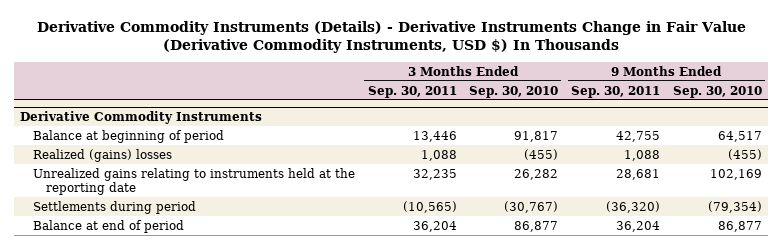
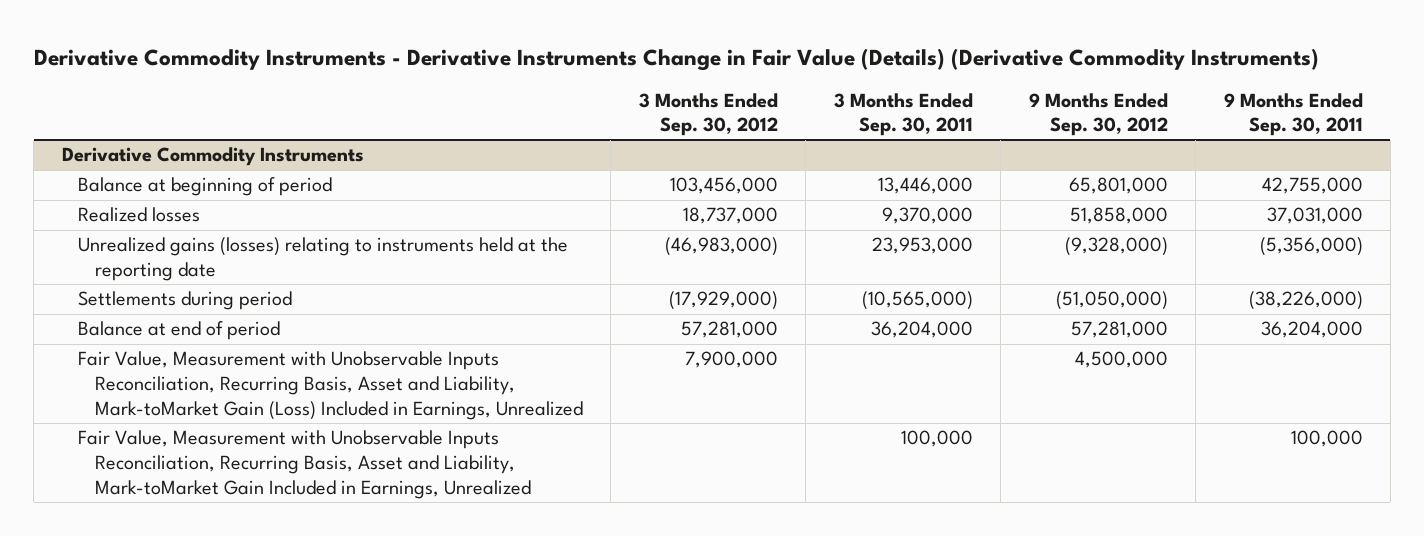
[36,20,746,54] Derivative Commodity Instruments (Details) - Derivative Instruments Change in Fair Value (Derivative Commodity Instruments, USD $) In Thousands -> [33,48,1319,72] Derivative Commodity Instruments - Derivative Instruments Change in Fair Value (Details) (Derivative Commodity Instruments)
[469,85,559,98] Sep. 30, 2010 -> none
[672,85,762,98] Sep. 30, 2010 -> none
none -> [638,92,778,137] 3 Months Ended Sep. 30, 2012
none -> [1028,92,1168,137] 9 Months Ended Sep. 30, 2012
[412,130,457,142] 13,446 -> [877,177,973,195] 13,446,000
[615,130,660,142] 42,755 -> [1261,177,1363,195] 42,755,000
[32,148,172,162] Realized (gains) losses -> [78,207,201,223] Realized losses
[420,149,457,161] 1,088 -> [881,207,973,225] 9,370,000
[623,149,660,161] 1,088 -> [1266,207,1363,225] 37,031,000
[32,167,355,196] Unrealized gains relating to instruments held at the reporting date -> [78,237,569,282] Unrealized gains (losses) relating to instruments held at the reporting date
[412,168,457,180] 32,235 -> [871,237,973,255] 23,953,000
[615,168,660,180] 28,681 -> [1259,237,1363,257] (5,356,000)
[402,200,457,213] (10,565) -> [861,291,973,311] (10,565,000)
[605,200,660,213] (36,320) -> [1248,291,1363,311] (38,226,000)
[412,220,457,232] 36,204 -> [870,321,973,339] 36,204,000
[615,220,660,232] 36,204 -> [1260,321,1363,339] 36,204,000
none -> [78,351,583,420] Fair Value, Measurement with Unobservable Inputs Reconciliation, Recurring Basis, Asset and Liability, Mark-toMarket Gain (Loss) Included in Earnings, Unrealized
none -> [78,430,531,499] Fair Value, Measurement with Unobservable Inputs Reconciliation, Recurring Basis, Asset and Liability, Mark-toMarket Gain Included in Earnings, Unrealized

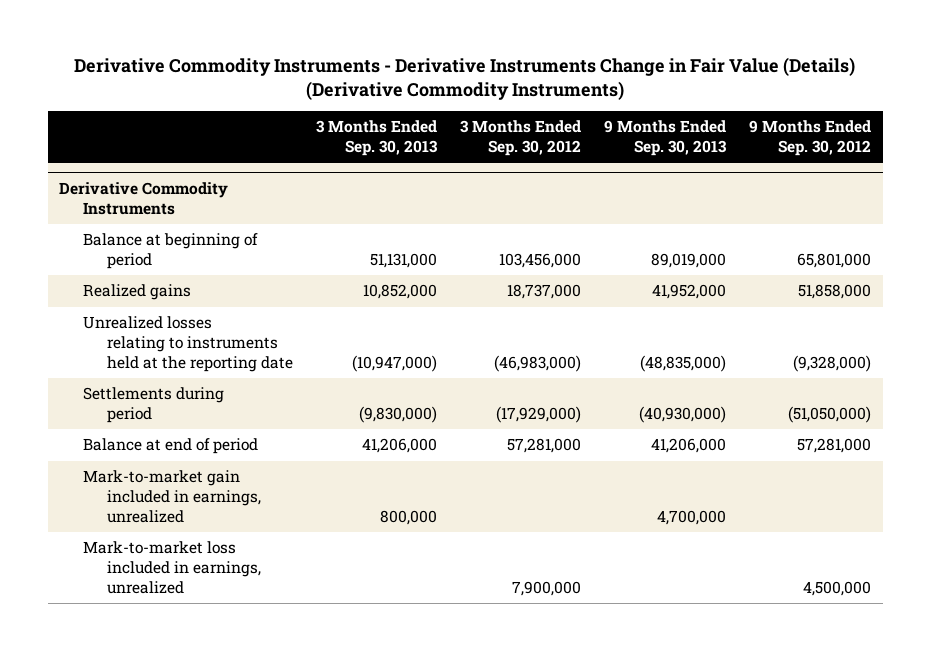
[833,92,973,137] 3 Months Ended Sep. 30, 2011 -> none
[1223,92,1363,137] 9 Months Ended Sep. 30, 2011 -> none
none -> [315,120,438,157] 3 Months Ended Sep. 30, 2013
none -> [604,120,728,157] 9 Months Ended Sep. 30, 2013
[78,207,201,223] Realized losses -> [82,284,191,301] Realized gains
[78,237,569,282] Unrealized gains (losses) relating to instruments held at the reporting date -> [82,316,293,372] Unrealized losses relating to instruments held at the reporting date
[78,430,531,499] Fair Value, Measurement with Unobservable Inputs Reconciliation, Recurring Basis, Asset and Liability, Mark-toMarket Gain Included in Earnings, Unrealized -> none
none -> [82,470,261,523] Mark-to-market gain included in earnings, unrealized
[78,351,583,420] Fair Value, Measurement with Unobservable Inputs Reconciliation, Recurring Basis, Asset and Liability, Mark-toMarket Gain (Loss) Included in Earnings, Unrealized -> [82,541,261,594] Mark-to-market loss included in earnings, unrealized

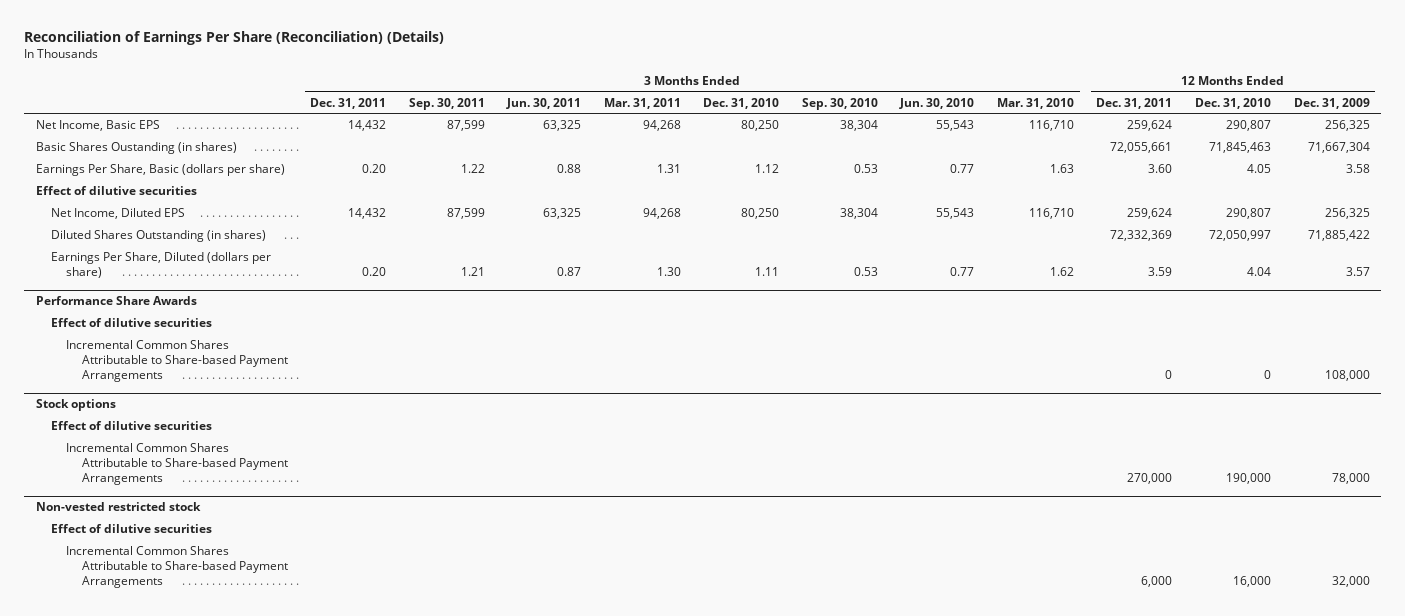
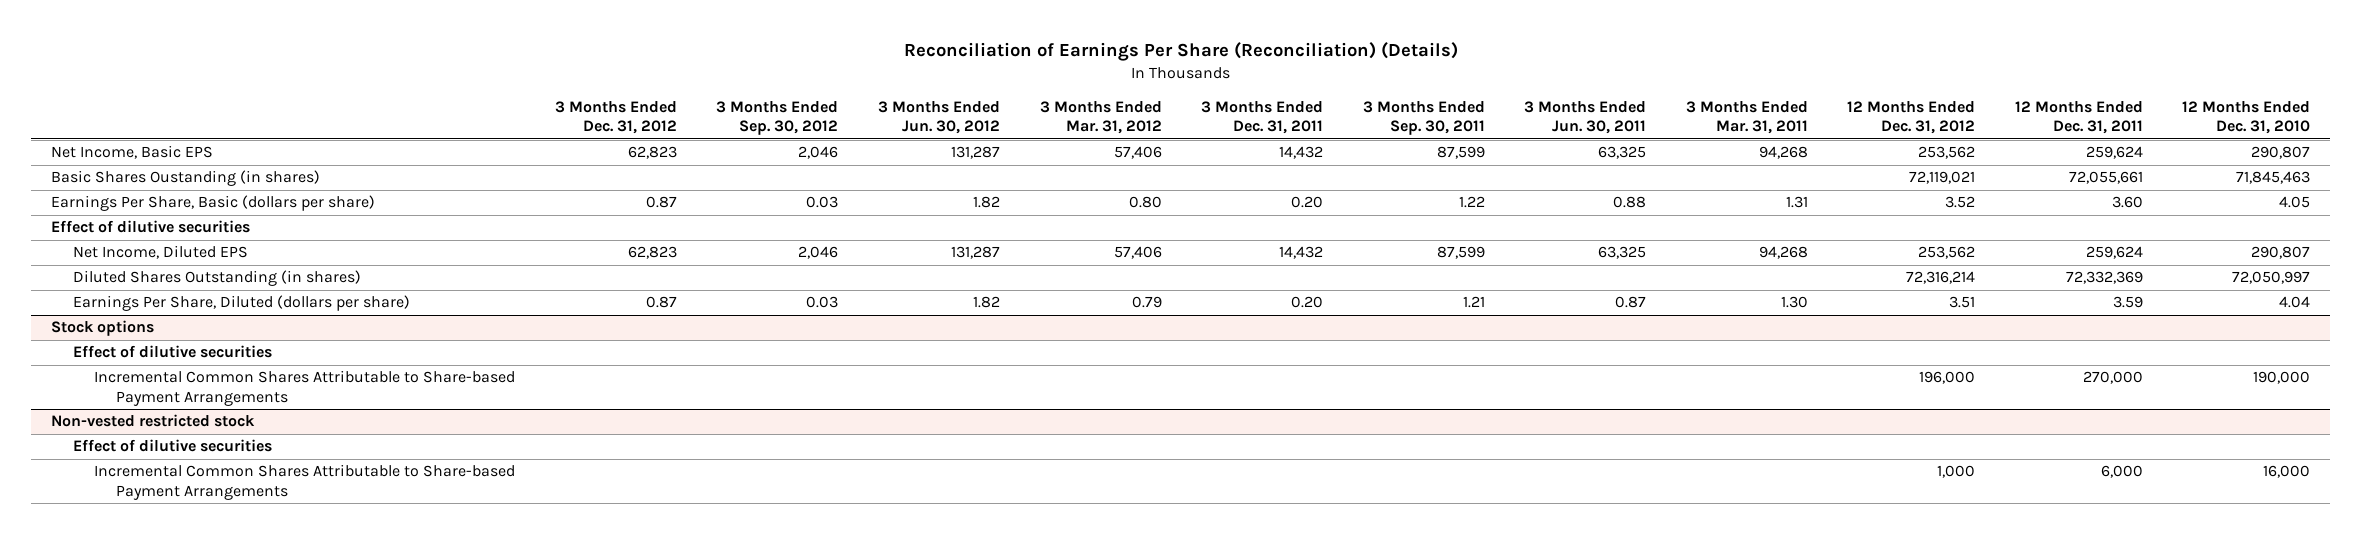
[703,97,780,109] Dec. 31, 2010 -> none
[801,97,878,110] Sep. 30, 2010 -> none
[899,97,975,109] Jun. 30, 2010 -> none
[996,97,1074,109] Mar. 31, 2010 -> none
[1293,97,1370,109] Dec. 31, 2009 -> none
none -> [554,100,677,135] 3 Months Ended Dec. 31, 2012
none -> [716,100,839,136] 3 Months Ended Sep. 30, 2012
none -> [877,100,1000,135] 3 Months Ended Jun. 30, 2012
none -> [1039,100,1162,135] 3 Months Ended Mar. 31, 2012
none -> [1847,100,1976,135] 12 Months Ended Dec. 31, 2012
[35,296,197,306] Performance Share Awards -> none
[50,317,212,327] Effect of dilutive securities -> none
[66,339,288,382] Incremental Common Shares Attributable to Share-based Payment Arrangements -> none

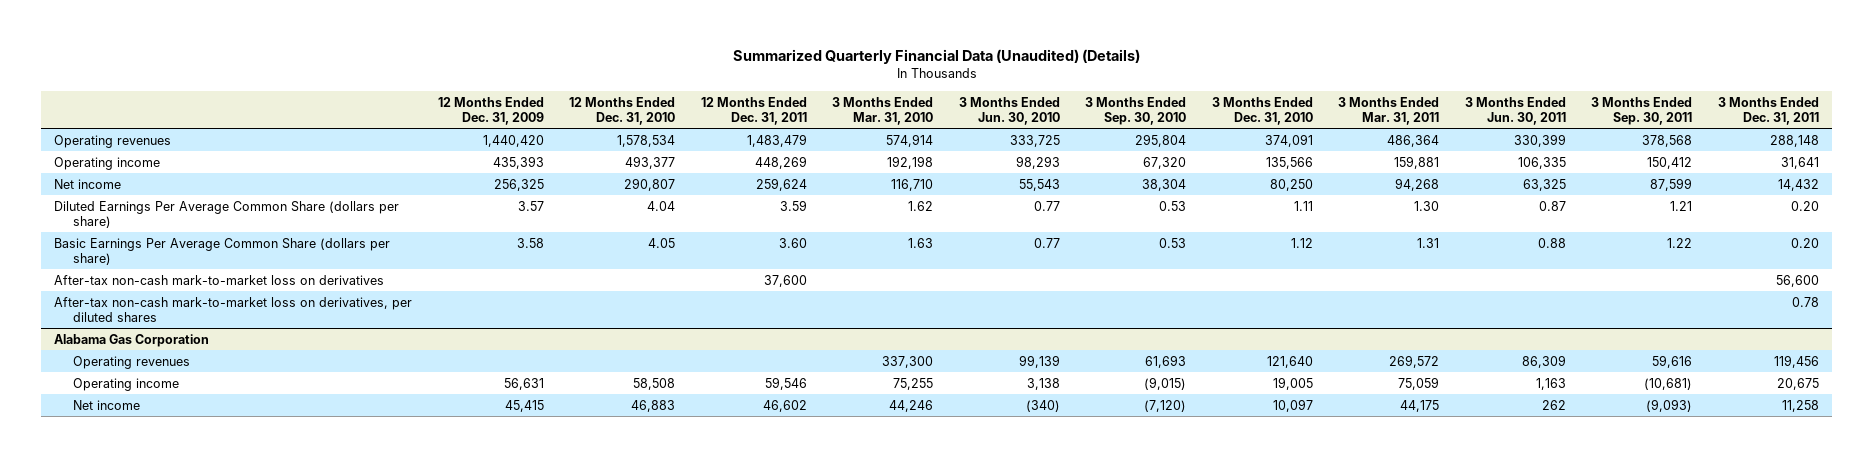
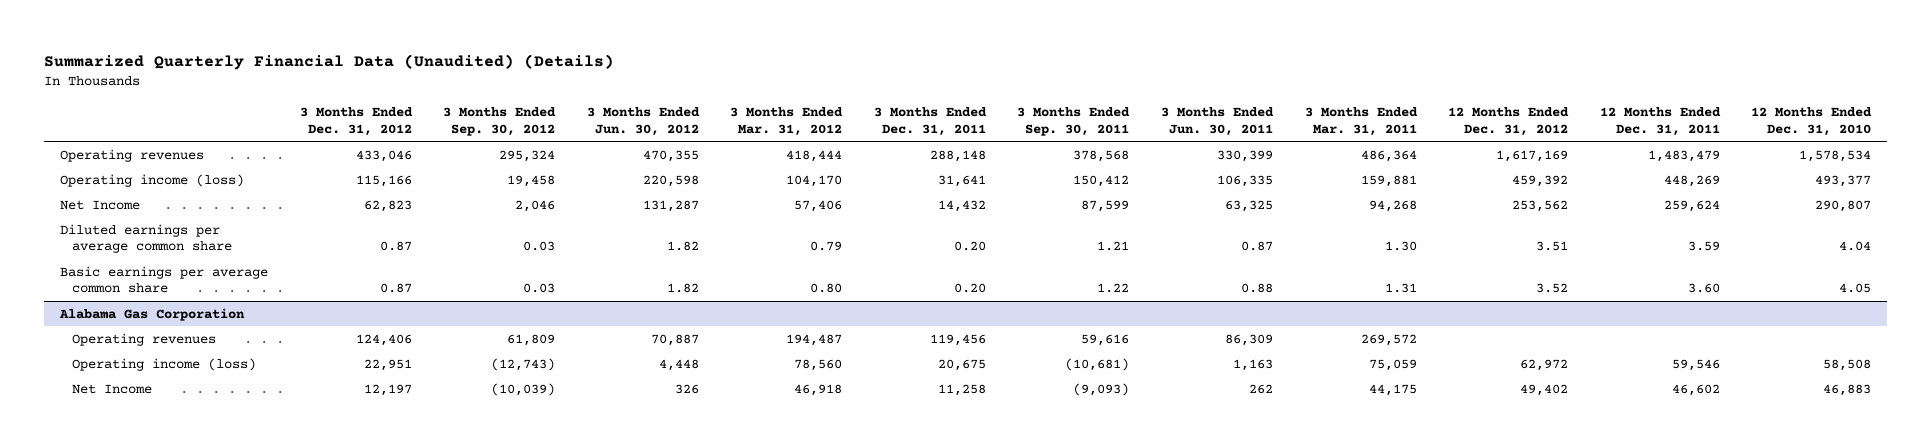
[437,96,544,125] 12 Months Ended Dec. 31, 2009 -> none
[832,96,934,125] 3 Months Ended Mar. 31, 2010 -> none
[958,96,1060,125] 3 Months Ended Jun. 30, 2010 -> none
[1085,96,1187,125] 3 Months Ended Sep. 30, 2010 -> none
[1211,96,1313,125] 3 Months Ended Dec. 31, 2010 -> none
none -> [299,107,413,137] 3 Months Ended Dec. 31, 2012
none -> [443,107,557,137] 3 Months Ended Sep. 30, 2012
none -> [586,107,700,137] 3 Months Ended Jun. 30, 2012
none -> [730,107,844,137] 3 Months Ended Mar. 31, 2012
none -> [1448,107,1570,137] 12 Months Ended Dec. 31, 2012
[54,274,385,285] After-tax non-cash mark-to-market loss on derivatives -> none
[54,296,413,322] After-tax non-cash mark-to-market loss on derivatives, per diluted shares -> none
[54,156,161,170] Operating income -> [60,173,245,187] Operating income (loss)
[54,178,122,189] Net income -> [60,199,141,210] Net Income
[54,200,400,228] Diluted Earnings Per Average Common Share (dollars per share) -> [60,223,232,254] Diluted earnings per average common share
[54,237,391,265] Basic Earnings Per Average Common Share (dollars per share) -> [60,265,269,294] Basic earnings per average common share
[73,377,180,391] Operating income -> [71,357,256,371] Operating income (loss)
[73,399,141,410] Net income -> [71,383,152,394] Net Income

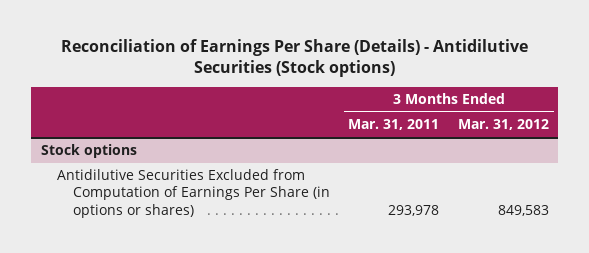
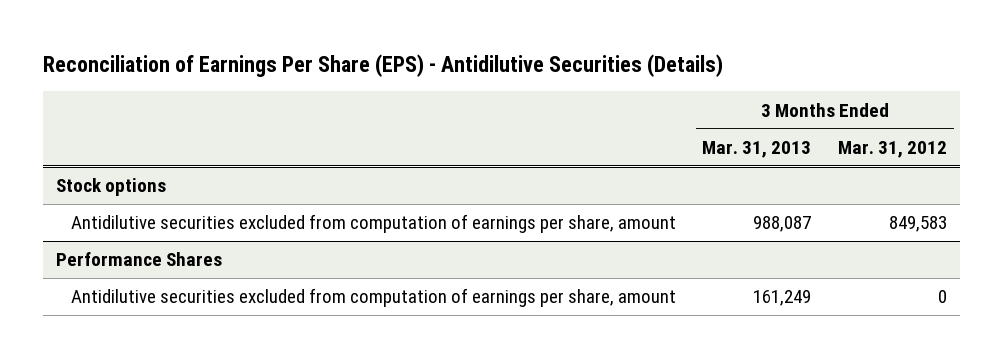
[60,39,528,78] Reconciliation of Earnings Per Share (Details) - Antidilutive Securities (Stock options) -> [42,54,723,78] Reconciliation of Earnings Per Share (EPS) - Antidilutive Securities (Details)
[348,119,440,131] Mar. 31, 2011 -> none
none -> [702,140,812,158] Mar. 31, 2013
[56,169,330,218] Antidilutive Securities Excluded from Computation of Earnings Per Share (in options or shares) -> [70,214,676,234] Antidilutive securities excluded from computation of earnings per share, amount
none -> [55,252,222,267] Performance Shares
none -> [70,288,676,308] Antidilutive securities excluded from computation of earnings per share, amount

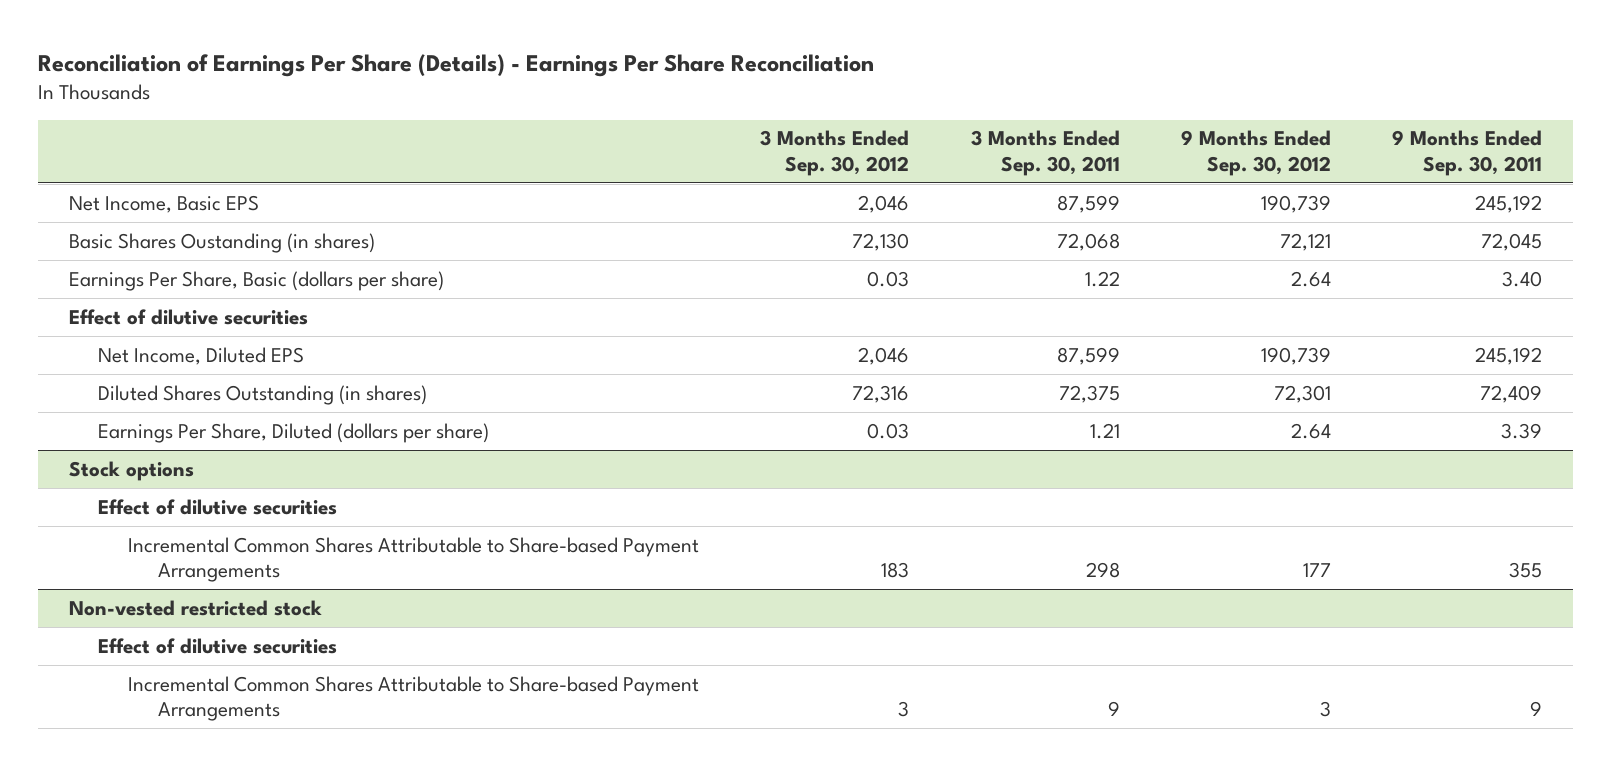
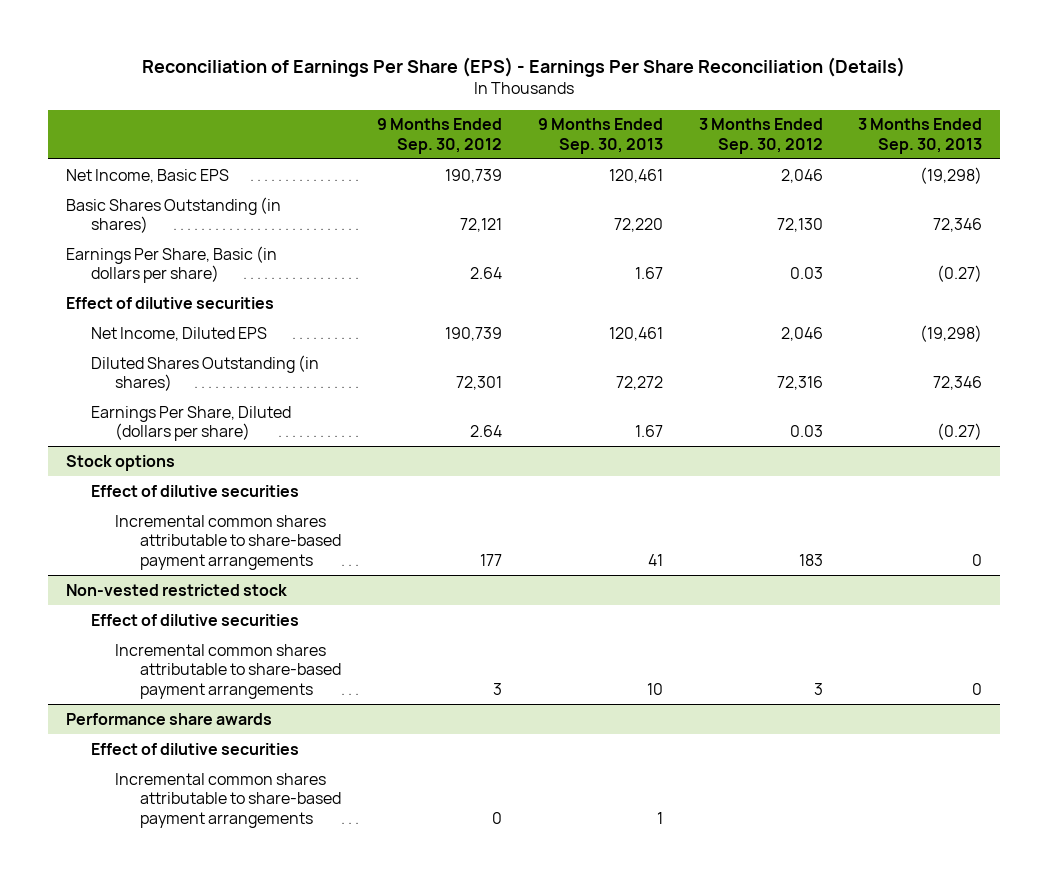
[38,53,875,77] Reconciliation of Earnings Per Share (Details) - Earnings Per Share Reconciliation -> [142,56,906,77] Reconciliation of Earnings Per Share (EPS) - Earnings Per Share Reconciliation (Details)
[970,130,1120,176] 3 Months Ended Sep. 30, 2011 -> none
[1392,130,1543,176] 9 Months Ended Sep. 30, 2011 -> none
none -> [537,118,663,154] 9 Months Ended Sep. 30, 2013
none -> [858,118,983,154] 3 Months Ended Sep. 30, 2013
[68,232,375,253] Basic Shares Oustanding (in shares) -> [65,196,281,234] Basic Shares Outstanding (in shares)
[68,270,444,291] Earnings Per Share, Basic (dollars per share) -> [65,245,277,284] Earnings Per Share, Basic (in dollars per share)
[127,536,699,583] Incremental Common Shares Attributable to Share-based Payment Arrangements -> [115,514,342,571] Incremental common shares attributable to share-based payment arrangements
[127,675,699,722] Incremental Common Shares Attributable to Share-based Payment Arrangements -> [115,643,342,700] Incremental common shares attributable to share-based payment arrangements
none -> [65,712,272,725] Performance share awards
none -> [90,742,299,755] Effect of dilutive securities
none -> [115,772,342,829] Incremental common shares attributable to share-based payment arrangements

